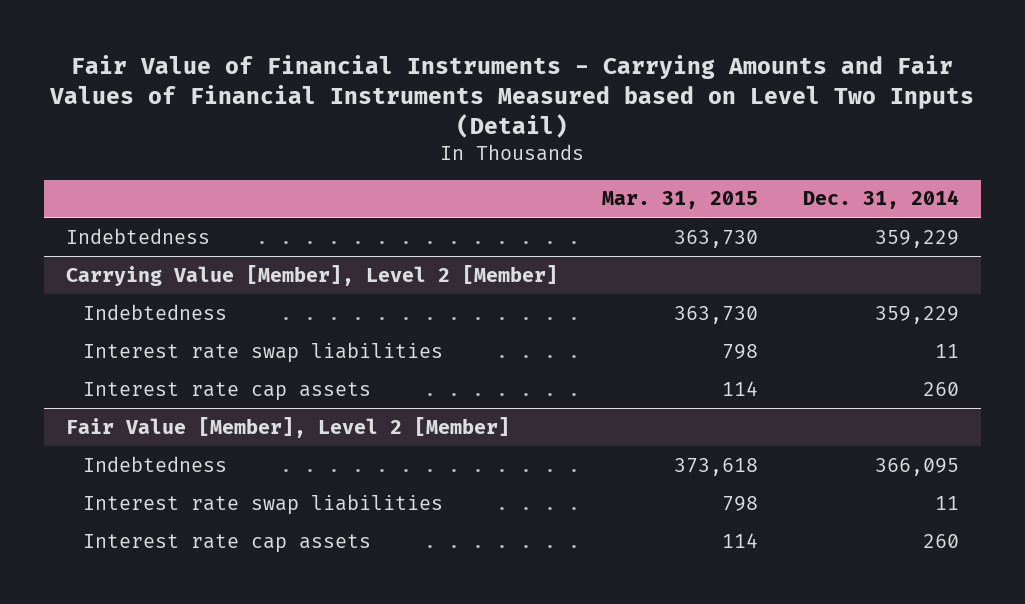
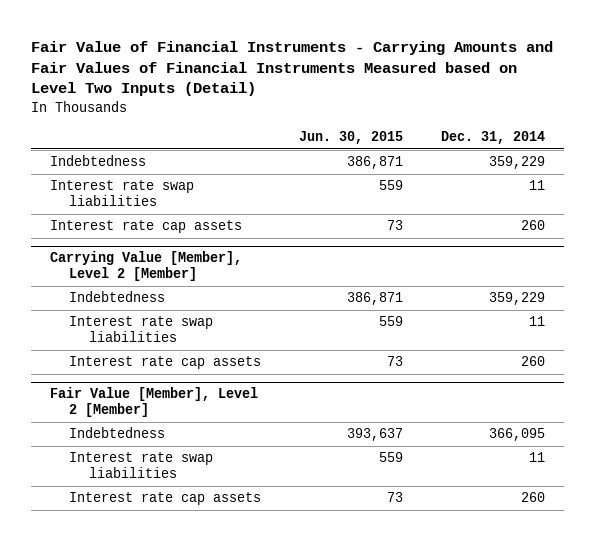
[602,191,759,210] Mar. 31, 2015 -> none
none -> [299,131,404,145] Jun. 30, 2015
none -> [49,180,194,207] Interest rate swap liabilities
none -> [49,220,242,234] Interest rate cap assets

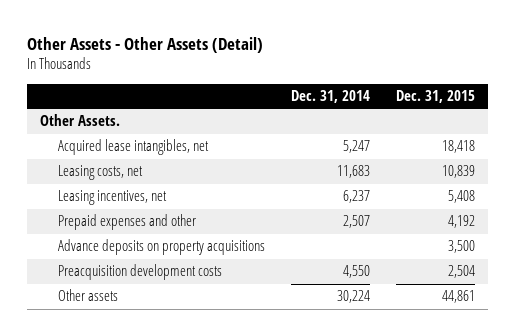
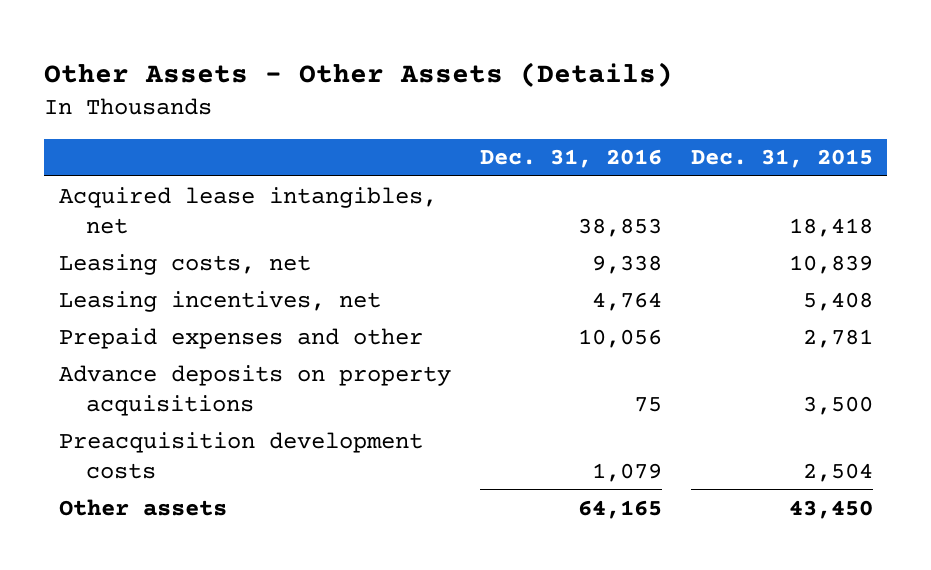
[27,36,264,53] Other Assets - Other Assets (Detail) -> [44,61,674,87] Other Assets - Other Assets (Details)
[290,90,370,104] Dec. 31, 2014 -> none
none -> [479,149,662,169] Dec. 31, 2016
[40,114,121,127] Other Assets. -> none
[447,215,475,229] 4,192 -> [802,328,873,348] 2,781
[441,290,475,304] 44,861 -> [788,499,873,519] 43,450

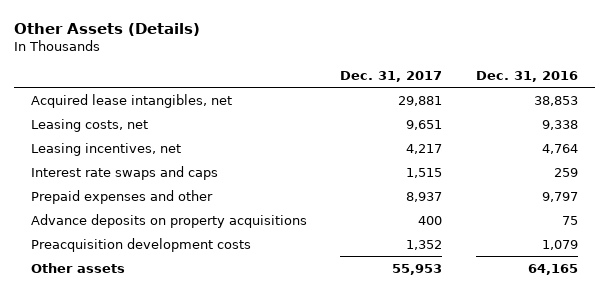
[44,61,674,87] Other Assets - Other Assets (Details) -> [14,22,201,36] Other Assets (Details)
[690,149,873,169] Dec. 31, 2015 -> none
none -> [340,70,443,82] Dec. 31, 2017
none -> [31,165,219,180] Interest rate swaps and caps
[577,328,662,348] 10,056 -> [541,191,578,202] 9,797

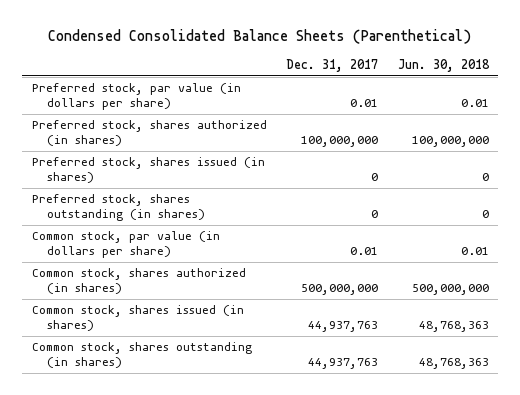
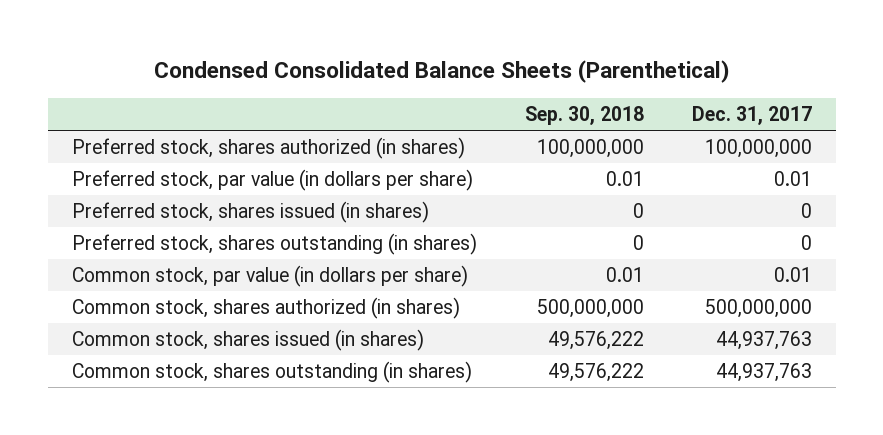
[397,58,490,72] Jun. 30, 2018 -> none
none -> [524,105,644,125] Sep. 30, 2018
[31,83,241,111] Preferred stock, par value (in dollars per share) -> [71,169,473,192] Preferred stock, par value (in dollars per share)

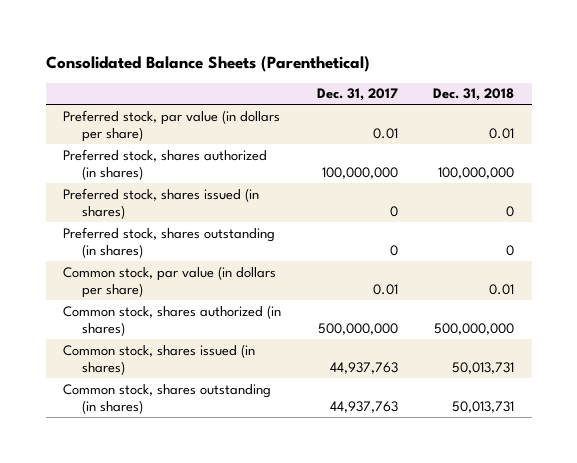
[153,60,730,84] Condensed Consolidated Balance Sheets (Parenthetical) -> [45,56,370,73] Consolidated Balance Sheets (Parenthetical)
[524,105,644,125] Sep. 30, 2018 -> none
none -> [433,88,515,102] Dec. 31, 2018
[71,137,465,160] Preferred stock, shares authorized (in shares) -> [63,148,268,180] Preferred stock, shares authorized (in shares)

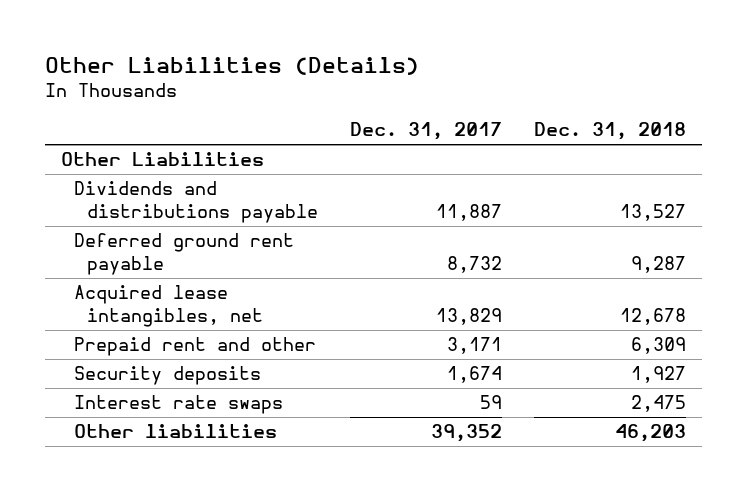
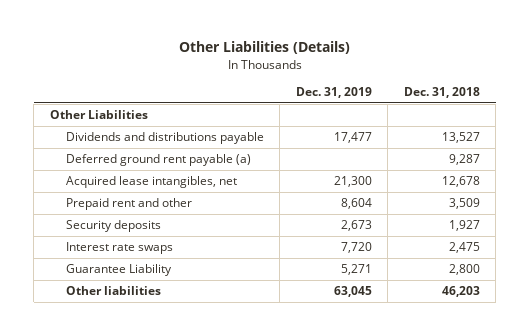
[350,122,503,141] Dec. 31, 2017 -> none
none -> [295,87,372,99] Dec. 31, 2019
[74,233,295,276] Deferred ground rent payable -> [65,154,251,167] Deferred ground rent payable (a)
[631,337,687,355] 6,309 -> [448,198,480,210] 3,509
none -> [65,264,172,277] Guarantee Liability

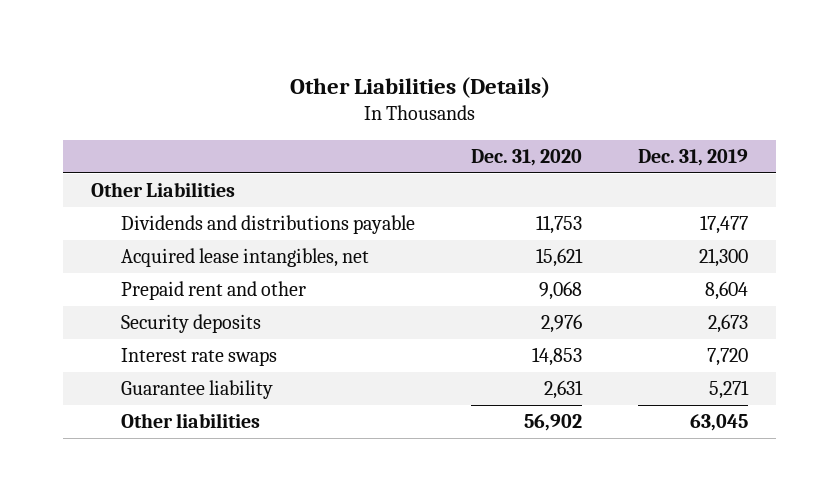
[403,87,480,99] Dec. 31, 2018 -> none
none -> [471,149,583,167] Dec. 31, 2020
[65,154,251,167] Deferred ground rent payable (a) -> none
[65,264,172,277] Guarantee Liability -> [121,379,274,399] Guarantee liability

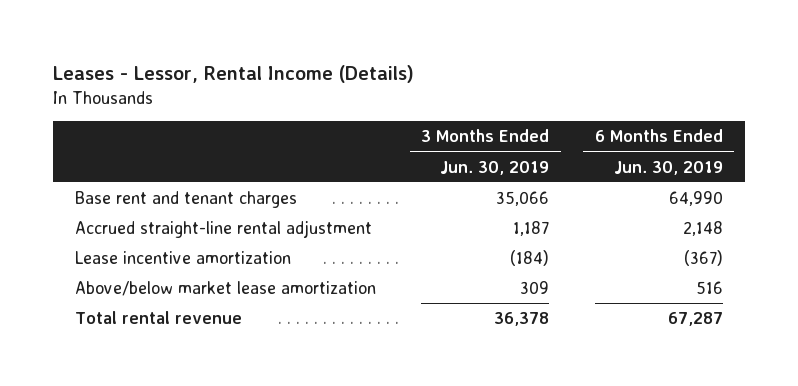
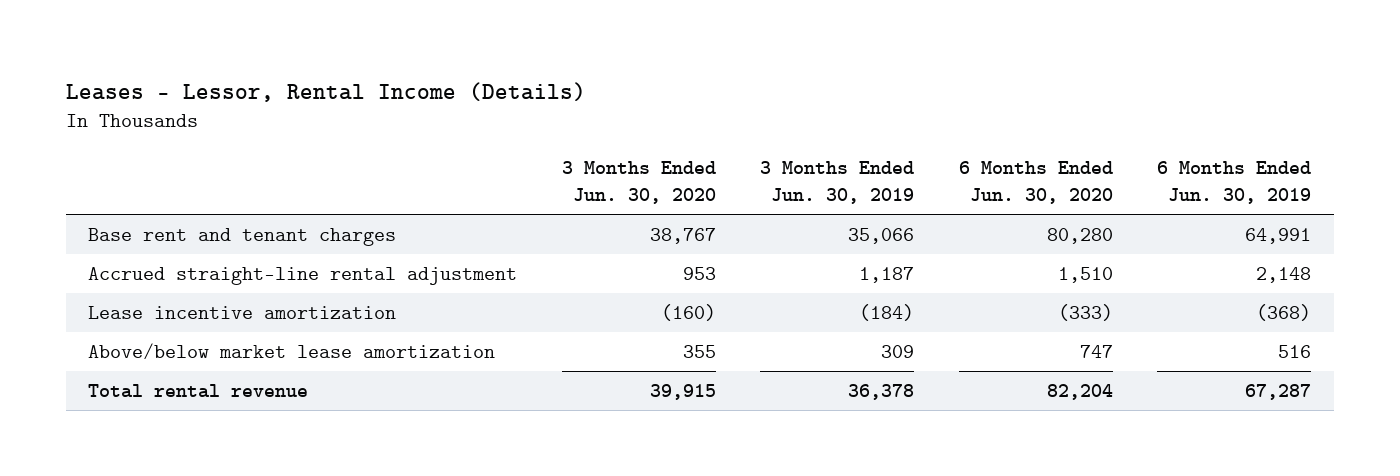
none -> [561,160,716,204] 3 Months Ended Jun. 30, 2020
none -> [958,160,1113,204] 6 Months Ended Jun. 30, 2020
[668,191,723,207] 64,990 -> [1245,228,1312,245] 64,991
[683,250,723,267] (367) -> [1256,304,1312,322] (368)

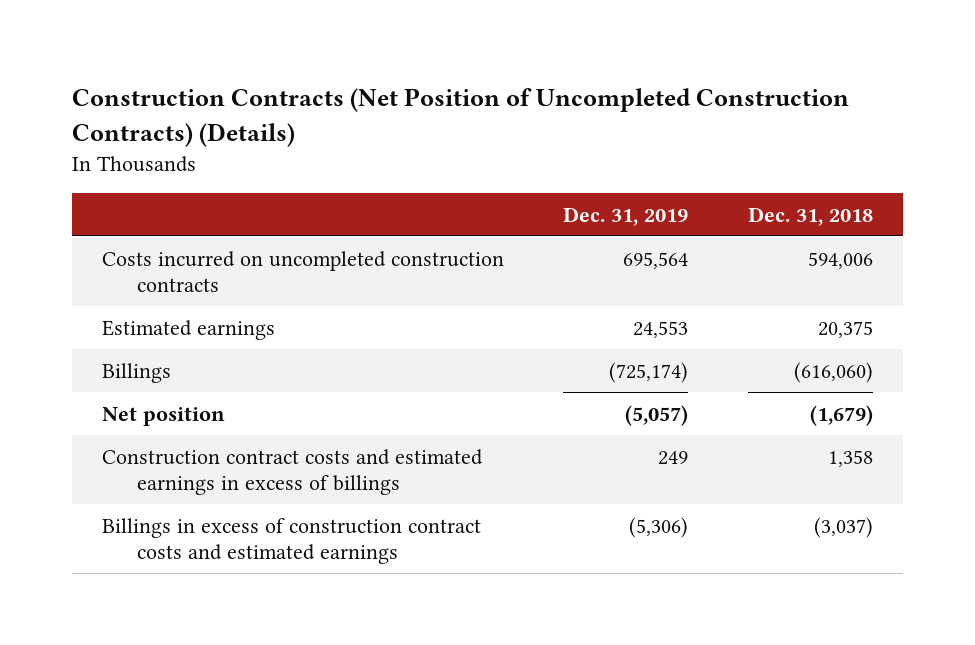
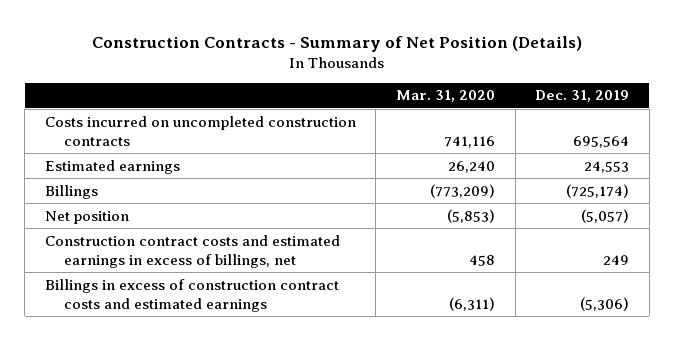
[71,88,849,147] Construction Contracts (Net Position of Uncompleted Construction Contracts) (Details) -> [92,35,583,52] Construction Contracts - Summary of Net Position (Details)
[748,206,874,226] Dec. 31, 2018 -> none
none -> [396,90,496,103] Mar. 31, 2020
[101,448,483,496] Construction contract costs and estimated earnings in excess of billings -> [44,234,340,268] Construction contract costs and estimated earnings in excess of billings, net

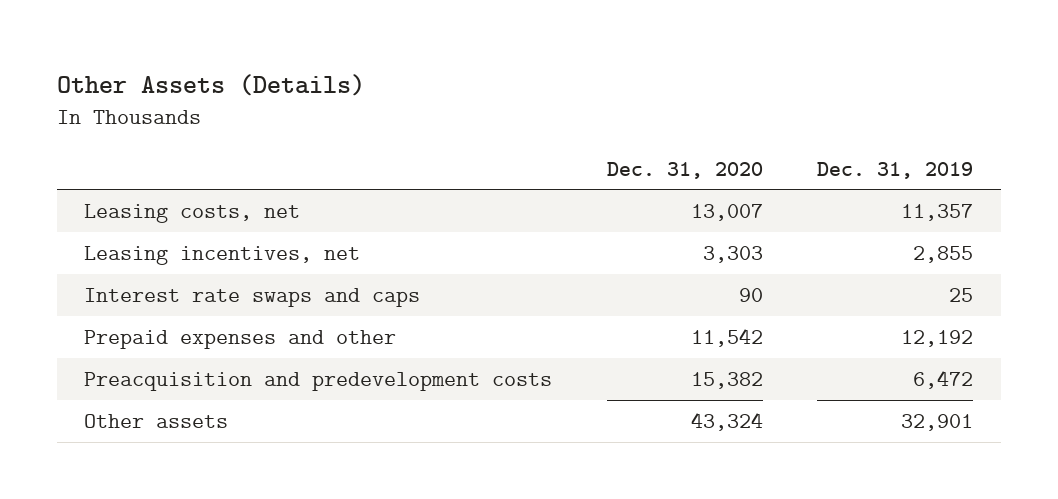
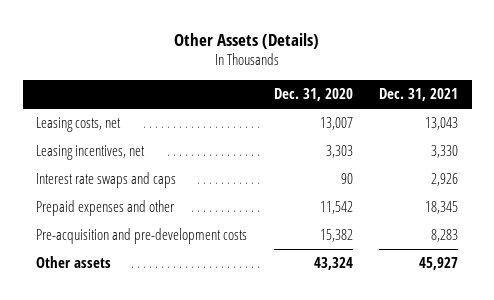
[817,161,974,179] Dec. 31, 2019 -> none
none -> [379,88,459,102] Dec. 31, 2021
[84,372,553,392] Preacquisition and predevelopment costs -> [35,228,247,245] Pre-acquisition and pre-development costs

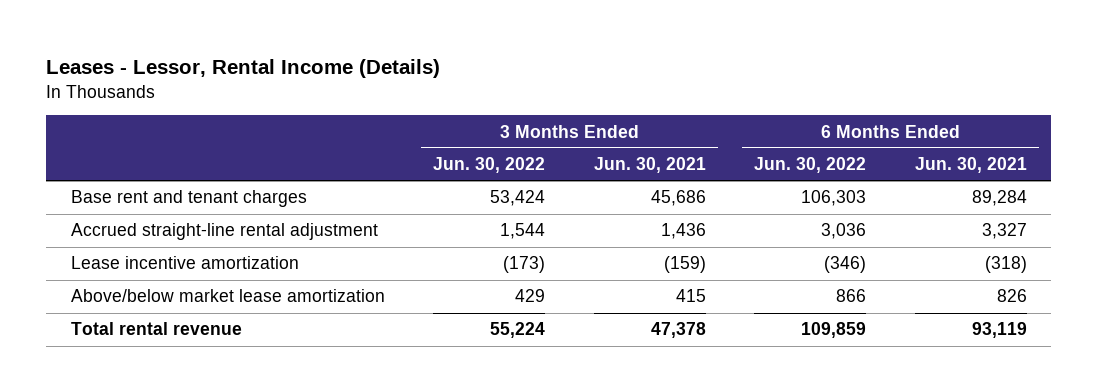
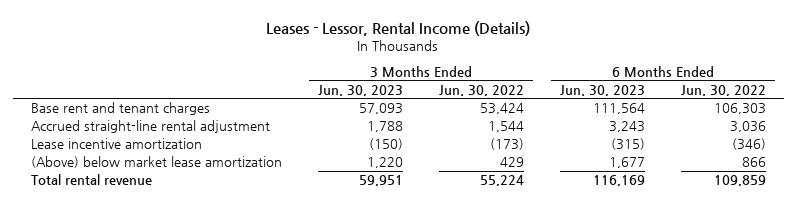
[593,157,706,174] Jun. 30, 2021 -> none
[915,157,1028,174] Jun. 30, 2021 -> none
none -> [317,84,403,96] Jun. 30, 2023
none -> [559,84,645,96] Jun. 30, 2023
[70,289,385,303] Above/below market lease amortization -> [30,156,282,169] (Above) below market lease amortization

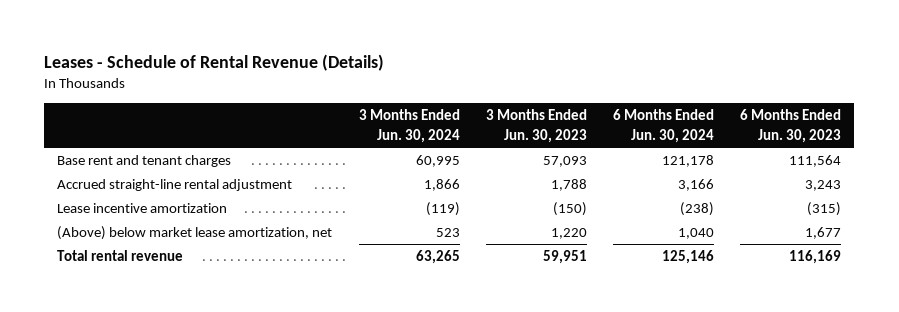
[266,20,531,36] Leases - Lessor, Rental Income (Details) -> [44,53,385,71] Leases - Schedule of Rental Revenue (Details)
[438,84,524,96] Jun. 30, 2022 -> none
[680,84,766,96] Jun. 30, 2022 -> none
none -> [358,109,460,143] 3 Months Ended Jun. 30, 2024
none -> [613,109,715,143] 6 Months Ended Jun. 30, 2024
[30,156,282,169] (Above) below market lease amortization -> [57,226,333,241] (Above) below market lease amortization, net

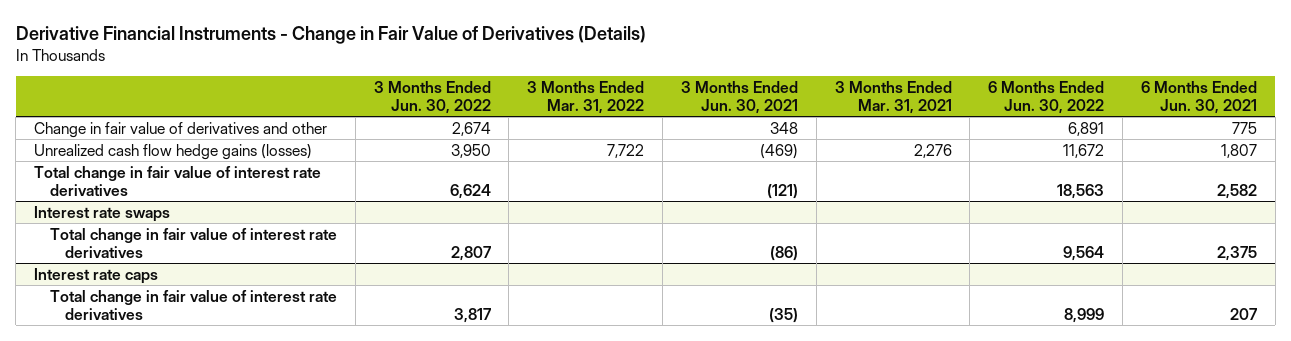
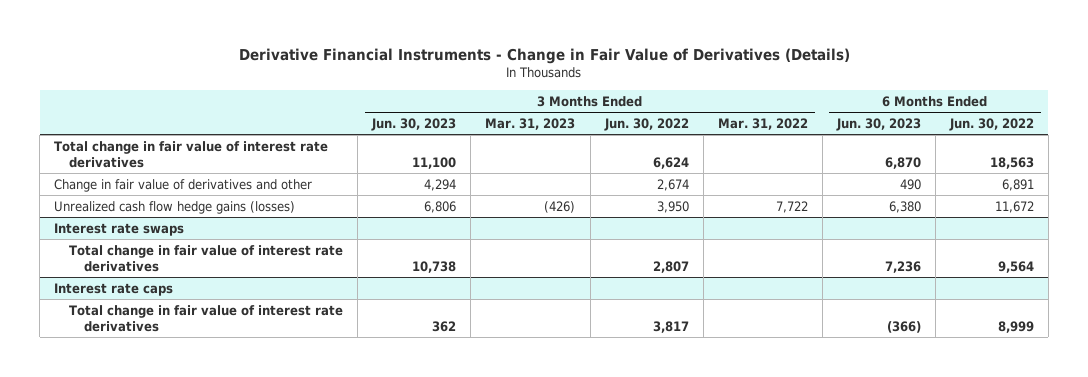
[680,80,798,115] 3 Months Ended Jun. 30, 2021 -> none
[834,80,952,115] 3 Months Ended Mar. 31, 2021 -> none
[1141,80,1258,115] 6 Months Ended Jun. 30, 2021 -> none
none -> [371,118,457,132] Jun. 30, 2023
none -> [485,118,576,131] Mar. 31, 2023
none -> [835,118,921,132] Jun. 30, 2023
[34,165,322,196] Total change in fair value of interest rate derivatives -> [54,140,329,168] Total change in fair value of interest rate derivatives

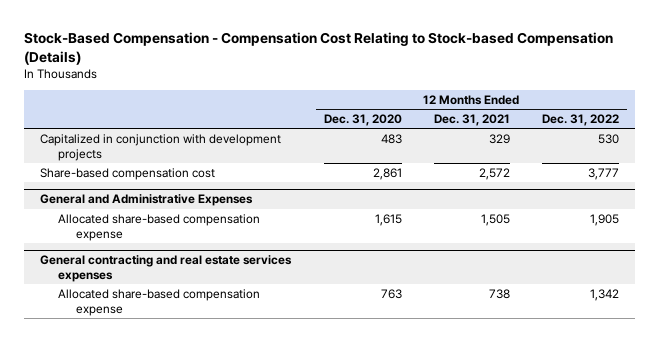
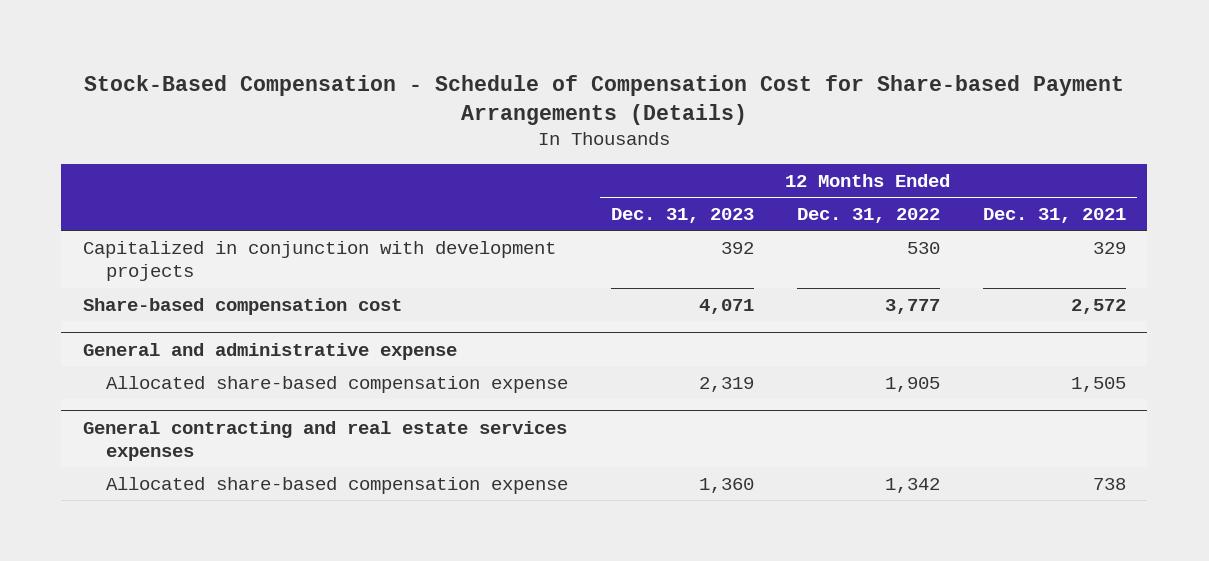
[24,31,614,65] Stock-Based Compensation - Compensation Cost Relating to Stock-based Compensation (Details) -> [84,74,1125,125] Stock-Based Compensation - Schedule of Compensation Cost for Share-based Payment Arrangements (Details)
[323,113,402,126] Dec. 31, 2020 -> none
none -> [610,207,754,223] Dec. 31, 2023
[40,194,254,207] General and Administrative Expenses -> [83,342,458,360] General and administrative expense

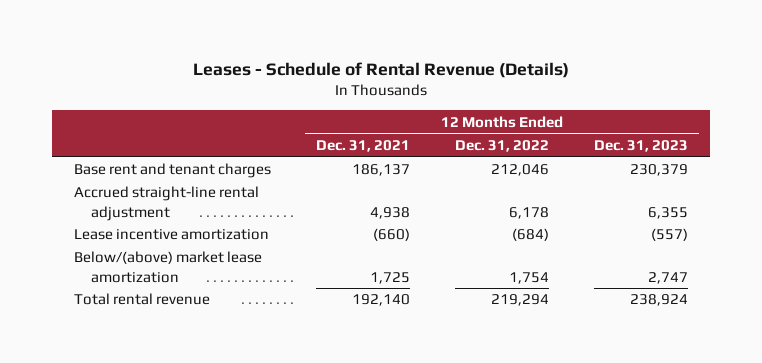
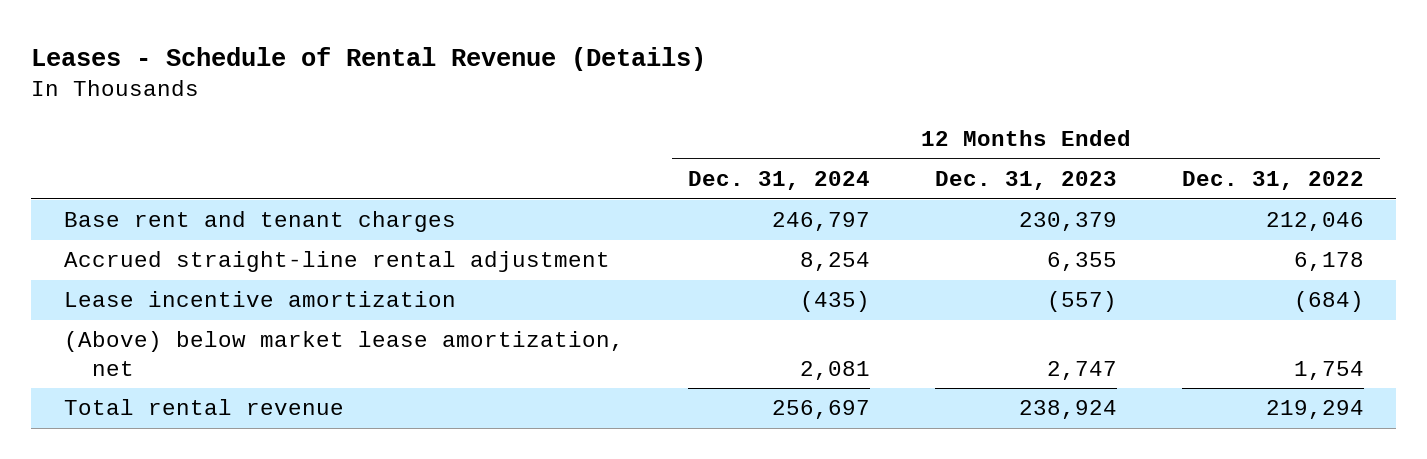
[316,139,411,152] Dec. 31, 2021 -> none
none -> [688,170,871,190] Dec. 31, 2024
[74,251,263,283] Below/(above) market lease amortization -> [63,331,624,376] (Above) below market lease amortization, net

